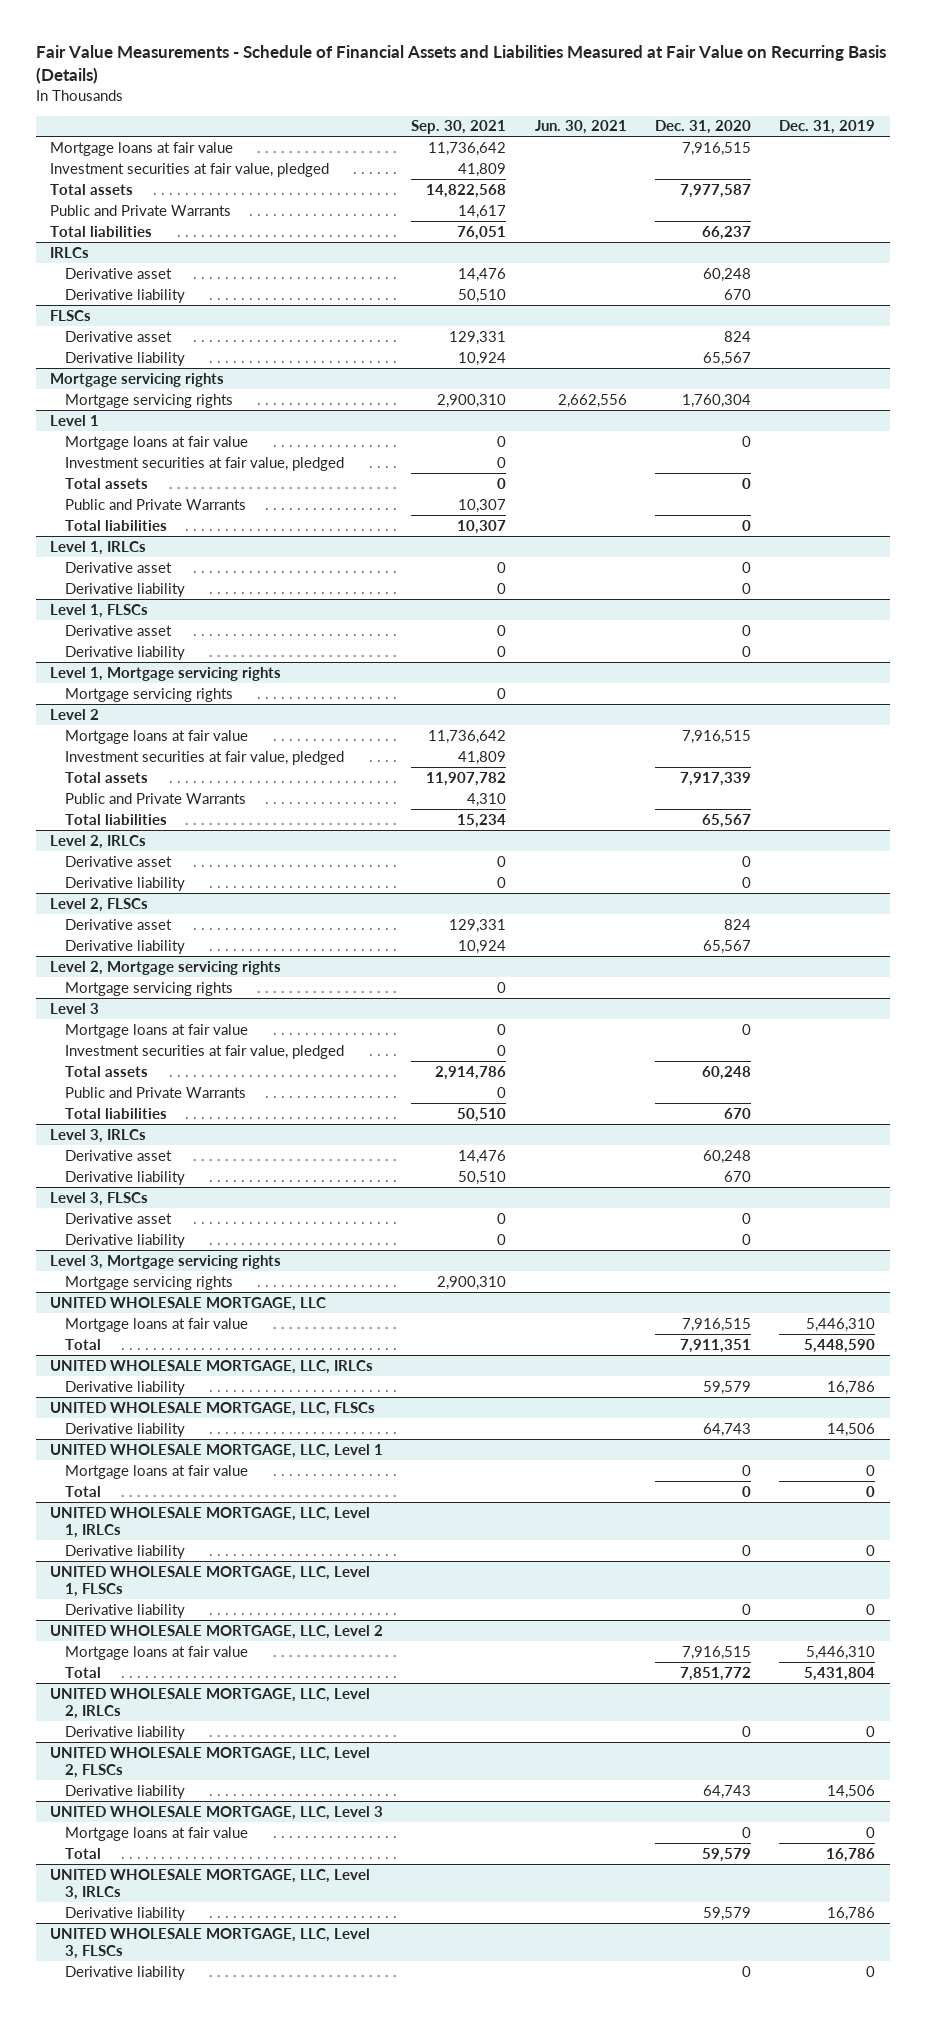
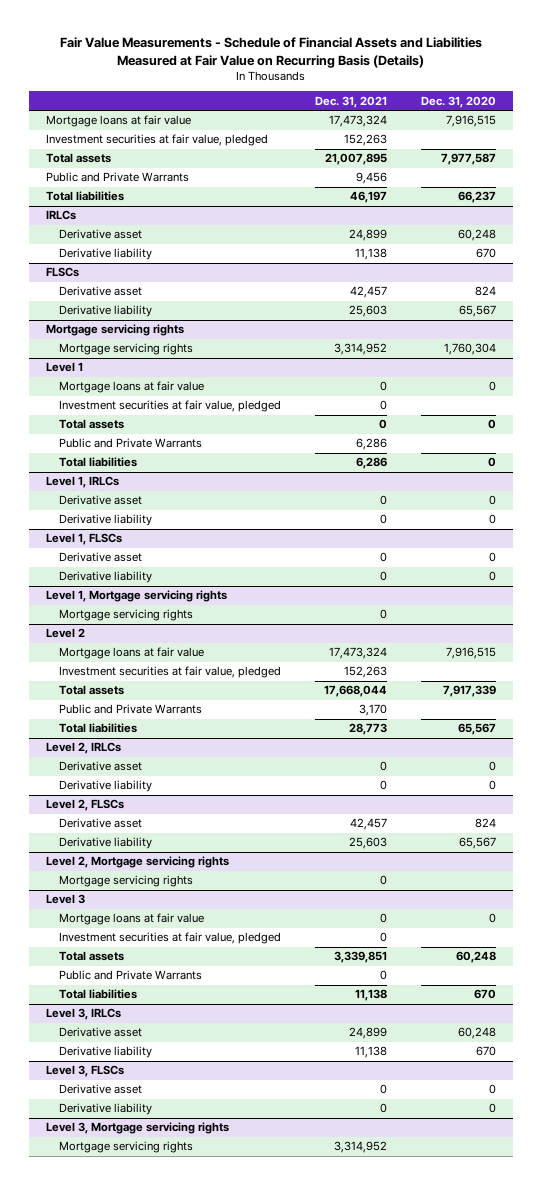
[411,120,507,135] Sep. 30, 2021 -> none
[534,120,627,135] Jun. 30, 2021 -> none
[779,120,876,135] Dec. 31, 2019 -> none
none -> [315,95,388,108] Dec. 31, 2021
[49,1296,326,1311] UNITED WHOLESALE MORTGAGE, LLC -> none
[64,1317,248,1332] Mortgage loans at fair value -> none
[64,1338,101,1350] Total -> none
[49,1359,373,1374] UNITED WHOLESALE MORTGAGE, LLC, IRLCs -> none
[64,1380,185,1395] Derivative liability -> none
[49,1401,375,1416] UNITED WHOLESALE MORTGAGE, LLC, FLSCs -> none
[64,1422,185,1437] Derivative liability -> none
[49,1443,383,1458] UNITED WHOLESALE MORTGAGE, LLC, Level 1 -> none
[64,1464,248,1479] Mortgage loans at fair value -> none
[64,1485,101,1497] Total -> none
[49,1506,370,1538] UNITED WHOLESALE MORTGAGE, LLC, Level 1, IRLCs -> none
[64,1544,185,1559] Derivative liability -> none
[49,1565,370,1597] UNITED WHOLESALE MORTGAGE, LLC, Level 1, FLSCs -> none
[64,1603,185,1618] Derivative liability -> none
[49,1624,383,1639] UNITED WHOLESALE MORTGAGE, LLC, Level 2 -> none
[64,1645,248,1660] Mortgage loans at fair value -> none
[64,1666,101,1678] Total -> none
[49,1687,370,1719] UNITED WHOLESALE MORTGAGE, LLC, Level 2, IRLCs -> none
[64,1725,185,1740] Derivative liability -> none
[49,1746,370,1778] UNITED WHOLESALE MORTGAGE, LLC, Level 2, FLSCs -> none
[64,1784,185,1799] Derivative liability -> none
[49,1805,383,1820] UNITED WHOLESALE MORTGAGE, LLC, Level 3 -> none
[64,1826,248,1841] Mortgage loans at fair value -> none
[64,1847,101,1859] Total -> none
[49,1868,370,1900] UNITED WHOLESALE MORTGAGE, LLC, Level 3, IRLCs -> none
[64,1906,185,1921] Derivative liability -> none
[49,1927,370,1959] UNITED WHOLESALE MORTGAGE, LLC, Level 3, FLSCs -> none
[64,1965,185,1980] Derivative liability -> none

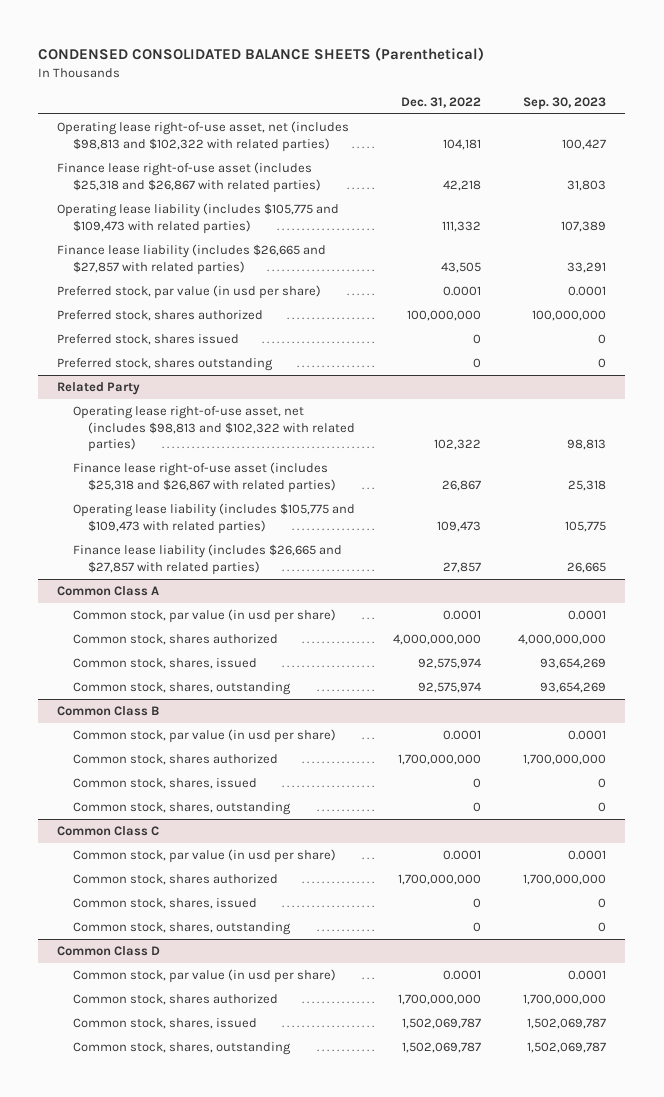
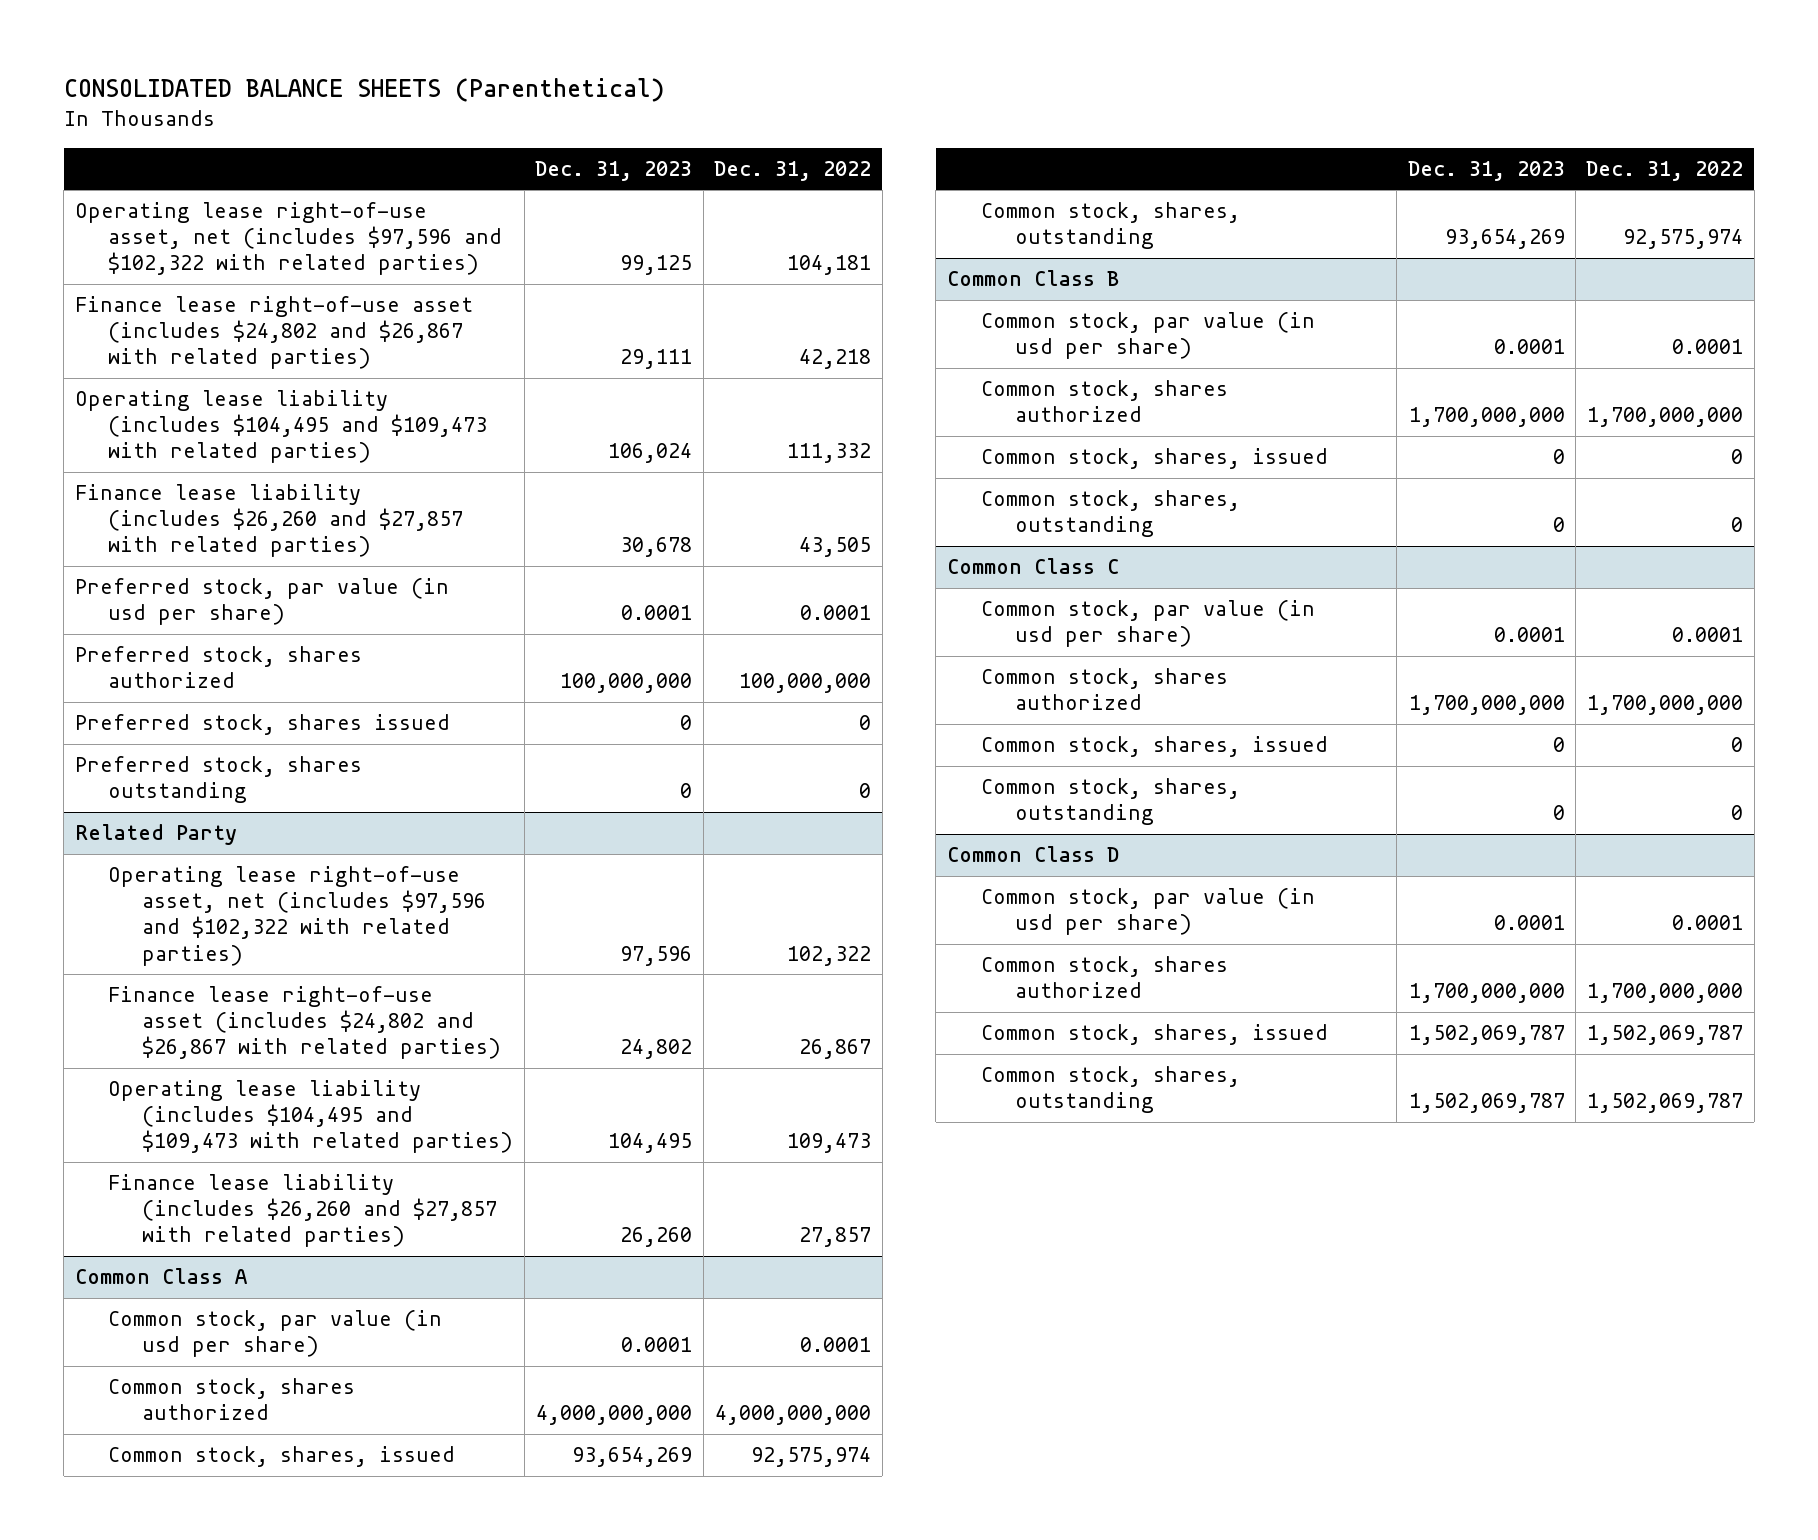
[38,46,485,61] CONDENSED CONSOLIDATED BALANCE SHEETS (Parenthetical) -> [63,77,664,102] CONSOLIDATED BALANCE SHEETS (Parenthetical)
[523,97,607,111] Sep. 30, 2023 -> none
none -> [535,160,693,181] Dec. 31, 2023
[57,121,350,152] Operating lease right-of-use asset, net (includes $98,813 and $102,322 with related parties) -> [74,202,503,276] Operating lease right-of-use asset, net (includes $97,596 and $102,322 with related parties)
[57,162,321,193] Finance lease right-of-use asset (includes $25,318 and $26,867 with related parties) -> [74,296,473,370] Finance lease right-of-use asset (includes $24,802 and $26,867 with related parties)
[57,203,340,234] Operating lease liability (includes $105,775 and $109,473 with related parties) -> [74,390,488,464] Operating lease liability (includes $104,495 and $109,473 with related parties)
[57,244,327,275] Finance lease liability (includes $26,665 and $27,857 with related parties) -> [74,484,464,558] Finance lease liability (includes $26,260 and $27,857 with related parties)
[72,406,356,453] Operating lease right-of-use asset, net (includes $98,813 and $102,322 with related parties) -> [108,866,487,966] Operating lease right-of-use asset, net (includes $97,596 and $102,322 with related parties)
[72,462,337,493] Finance lease right-of-use asset (includes $25,318 and $26,867 with related parties) -> [108,986,502,1060] Finance lease right-of-use asset (includes $24,802 and $26,867 with related parties)
[72,503,355,534] Operating lease liability (includes $105,775 and $109,473 with related parties) -> [108,1080,514,1154] Operating lease liability (includes $104,495 and $109,473 with related parties)
[72,544,342,575] Finance lease liability (includes $26,665 and $27,857 with related parties) -> [108,1174,498,1248] Finance lease liability (includes $26,260 and $27,857 with related parties)

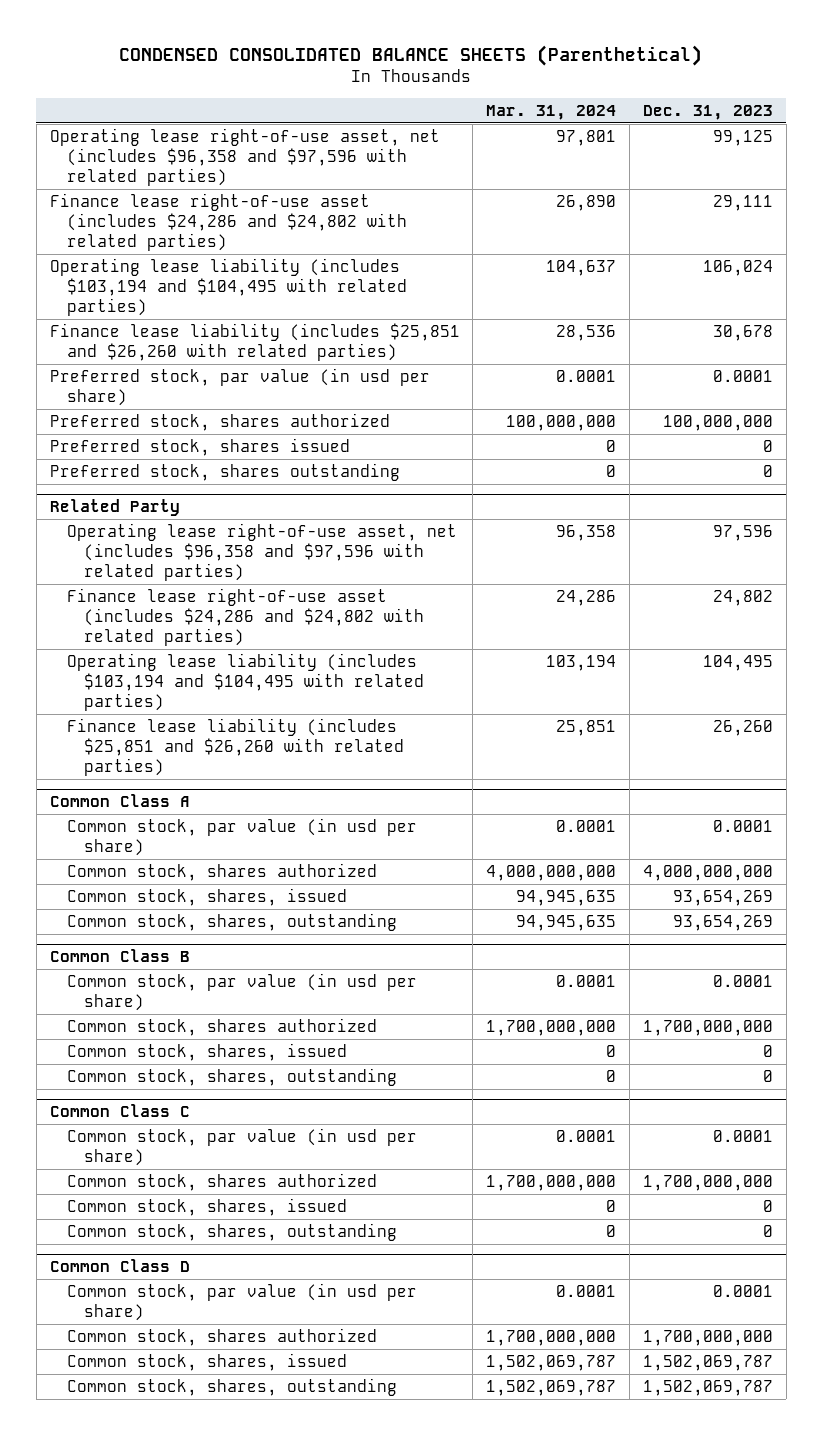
[63,77,664,102] CONSOLIDATED BALANCE SHEETS (Parenthetical) -> [119,44,703,66] CONDENSED CONSOLIDATED BALANCE SHEETS (Parenthetical)
[714,160,872,181] Dec. 31, 2022 -> none
none -> [486,104,617,120] Mar. 31, 2024
[74,202,503,276] Operating lease right-of-use asset, net (includes $97,596 and $102,322 with related parties) -> [49,127,440,187] Operating lease right-of-use asset, net (includes $96,358 and $97,596 with related parties)
[74,296,473,370] Finance lease right-of-use asset (includes $24,802 and $26,867 with related parties) -> [49,192,407,252] Finance lease right-of-use asset (includes $24,286 and $24,802 with related parties)
[74,390,488,464] Operating lease liability (includes $104,495 and $109,473 with related parties) -> [49,257,407,317] Operating lease liability (includes $103,194 and $104,495 with related parties)
[74,484,464,558] Finance lease liability (includes $26,260 and $27,857 with related parties) -> [49,322,460,362] Finance lease liability (includes $25,851 and $26,260 with related parties)
[108,866,487,966] Operating lease right-of-use asset, net (includes $97,596 and $102,322 with related parties) -> [66,522,457,582] Operating lease right-of-use asset, net (includes $96,358 and $97,596 with related parties)
[108,986,502,1060] Finance lease right-of-use asset (includes $24,802 and $26,867 with related parties) -> [66,587,424,647] Finance lease right-of-use asset (includes $24,286 and $24,802 with related parties)
[108,1080,514,1154] Operating lease liability (includes $104,495 and $109,473 with related parties) -> [66,652,424,712] Operating lease liability (includes $103,194 and $104,495 with related parties)
[108,1174,498,1248] Finance lease liability (includes $26,260 and $27,857 with related parties) -> [66,717,404,777] Finance lease liability (includes $25,851 and $26,260 with related parties)

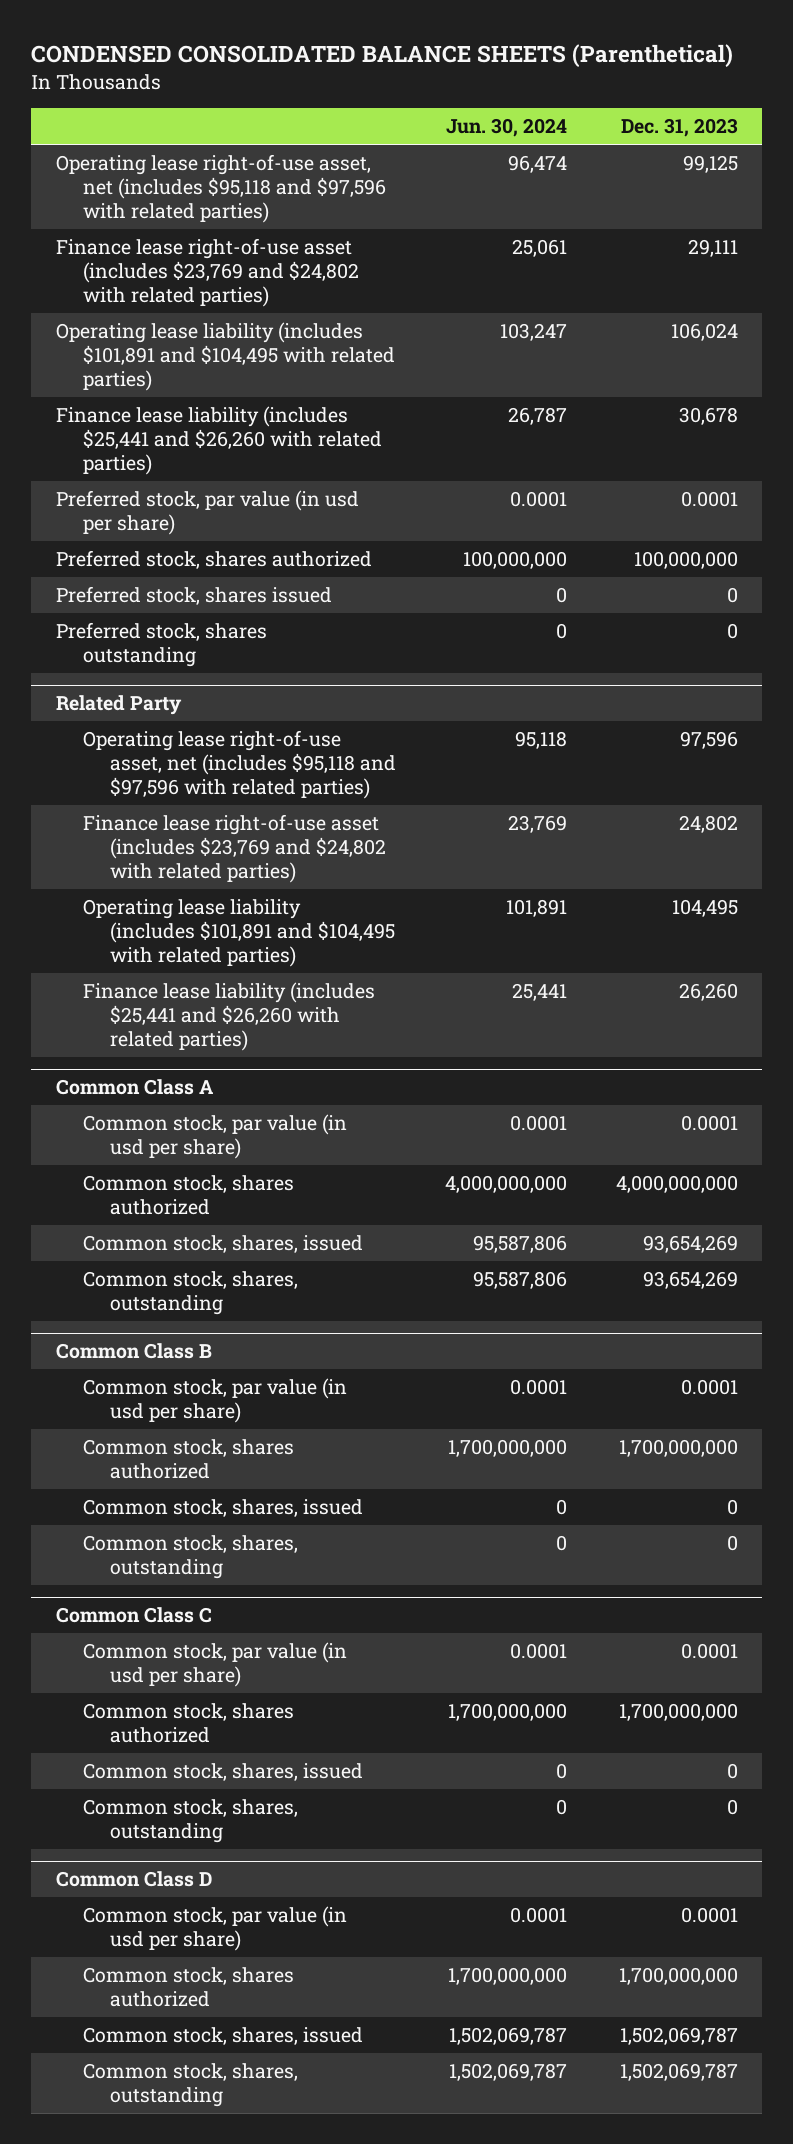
[486,104,617,120] Mar. 31, 2024 -> none
none -> [445,118,567,138] Jun. 30, 2024
[49,127,440,187] Operating lease right-of-use asset, net (includes $96,358 and $97,596 with related parties) -> [55,154,386,224] Operating lease right-of-use asset, net (includes $95,118 and $97,596 with related parties)
[49,192,407,252] Finance lease right-of-use asset (includes $24,286 and $24,802 with related parties) -> [55,238,359,308] Finance lease right-of-use asset (includes $23,769 and $24,802 with related parties)
[49,257,407,317] Operating lease liability (includes $103,194 and $104,495 with related parties) -> [55,322,395,392] Operating lease liability (includes $101,891 and $104,495 with related parties)
[49,322,460,362] Finance lease liability (includes $25,851 and $26,260 with related parties) -> [55,406,382,476] Finance lease liability (includes $25,441 and $26,260 with related parties)
[66,522,457,582] Operating lease right-of-use asset, net (includes $96,358 and $97,596 with related parties) -> [82,730,397,800] Operating lease right-of-use asset, net (includes $95,118 and $97,596 with related parties)
[66,587,424,647] Finance lease right-of-use asset (includes $24,286 and $24,802 with related parties) -> [82,814,387,884] Finance lease right-of-use asset (includes $23,769 and $24,802 with related parties)
[66,652,424,712] Operating lease liability (includes $103,194 and $104,495 with related parties) -> [82,899,396,968] Operating lease liability (includes $101,891 and $104,495 with related parties)
[66,717,404,777] Finance lease liability (includes $25,851 and $26,260 with related parties) -> [82,982,375,1052] Finance lease liability (includes $25,441 and $26,260 with related parties)

